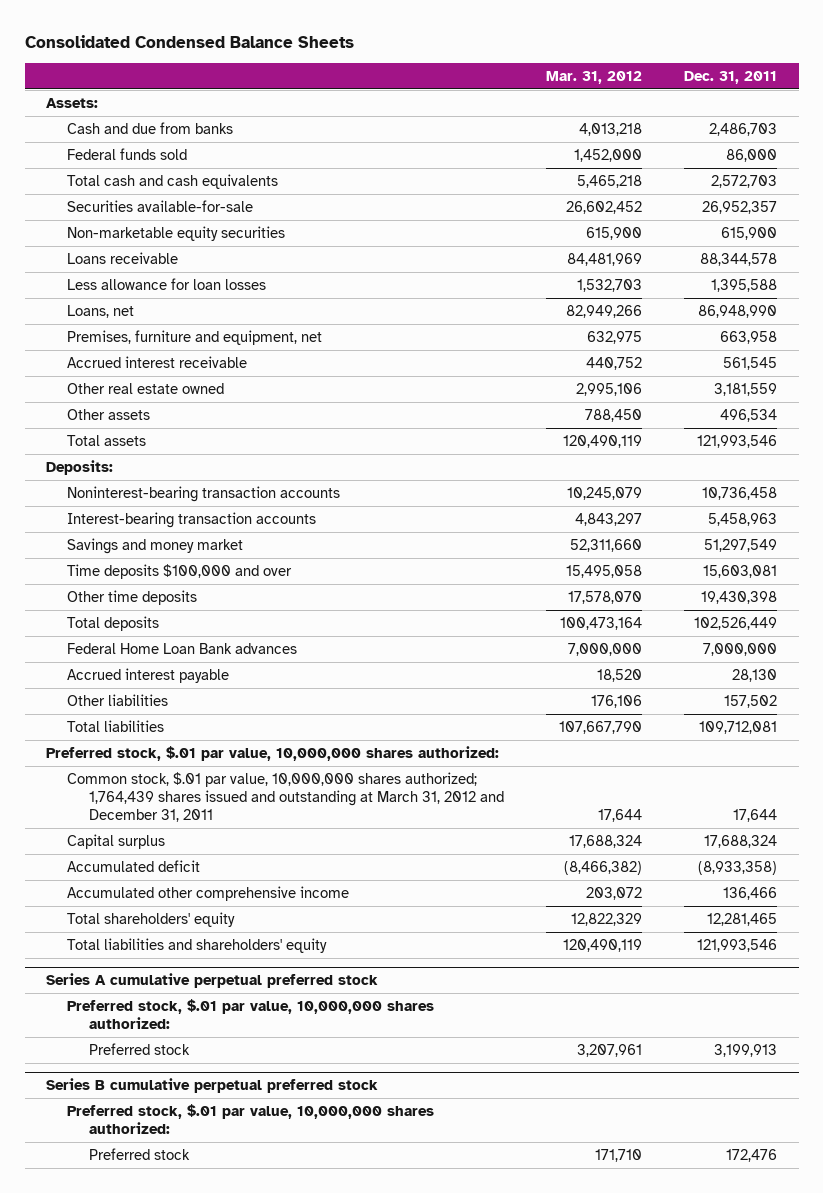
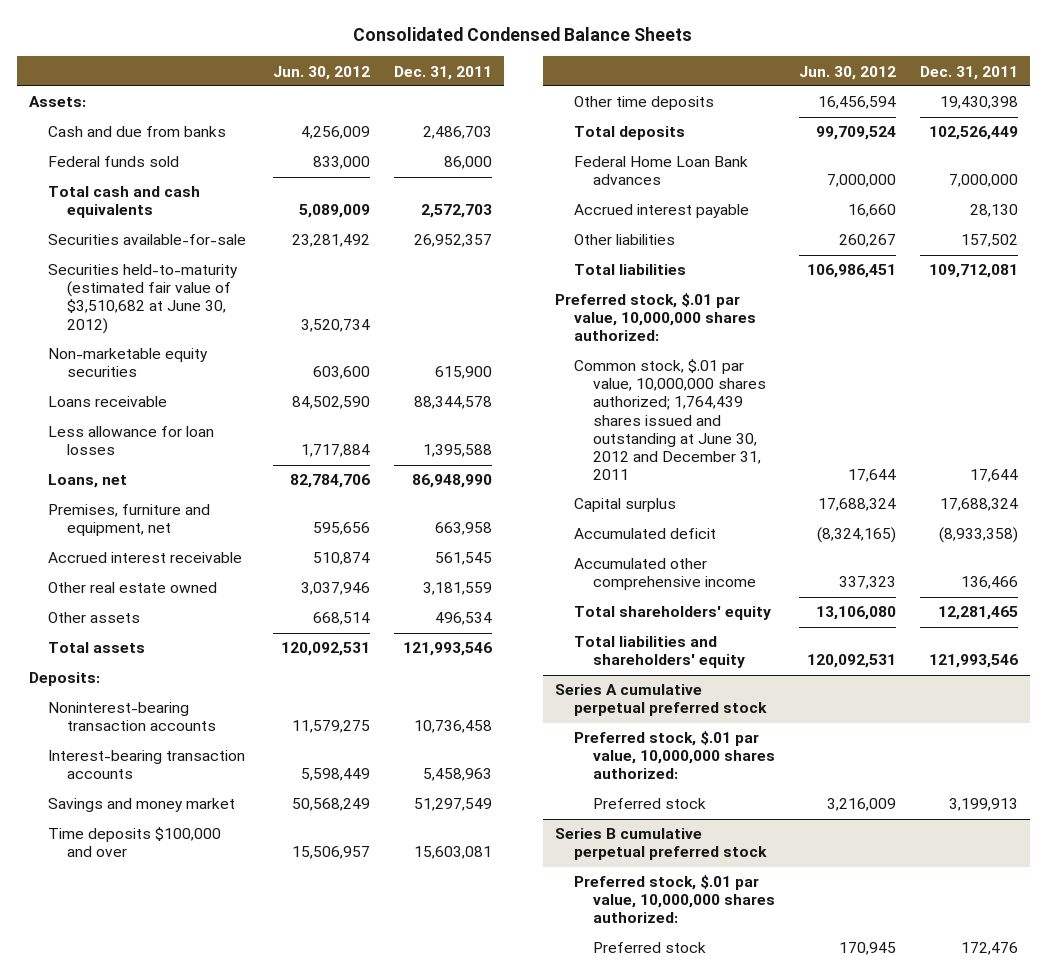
[545,70,642,84] Mar. 31, 2012 -> none
none -> [273,65,371,80] Jun. 30, 2012
none -> [48,264,239,334] Securities held-to-maturity (estimated fair value of $3,510,682 at June 30, 2012)
[67,772,504,823] Common stock, $.01 par value, 10,000,000 shares authorized; 1,764,439 shares issued and outstanding at March 31, 2012 and December 31, 2011 -> [573,359,766,480] Common stock, $.01 par value, 10,000,000 shares authorized; 1,764,439 shares issued and outstanding at June 30, 2012 and December 31, 2011

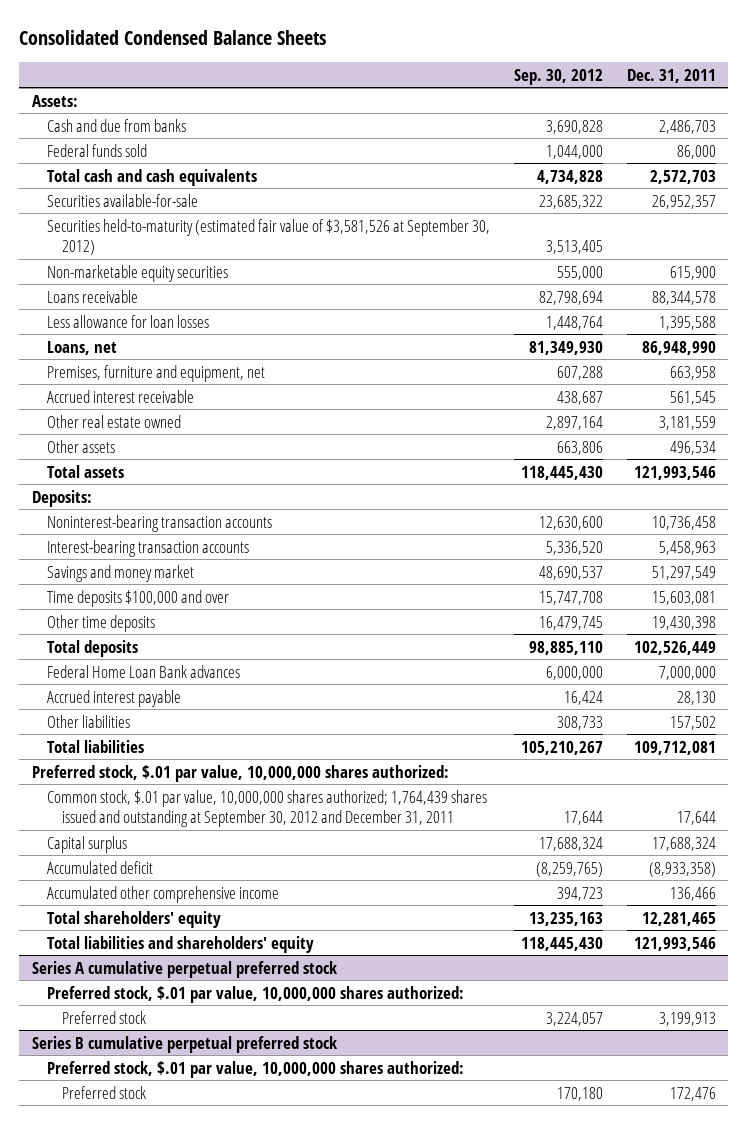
[273,65,371,80] Jun. 30, 2012 -> none
none -> [514,68,604,85] Sep. 30, 2012
[48,264,239,334] Securities held-to-maturity (estimated fair value of $3,510,682 at June 30, 2012) -> [46,218,490,256] Securities held-to-maturity (estimated fair value of $3,581,526 at September 30, 2012)
[573,359,766,480] Common stock, $.01 par value, 10,000,000 shares authorized; 1,764,439 shares issued and outstanding at June 30, 2012 and December 31, 2011 -> [46,789,487,828] Common stock, $.01 par value, 10,000,000 shares authorized; 1,764,439 shares issued and outstanding at September 30, 2012 and December 31, 2011

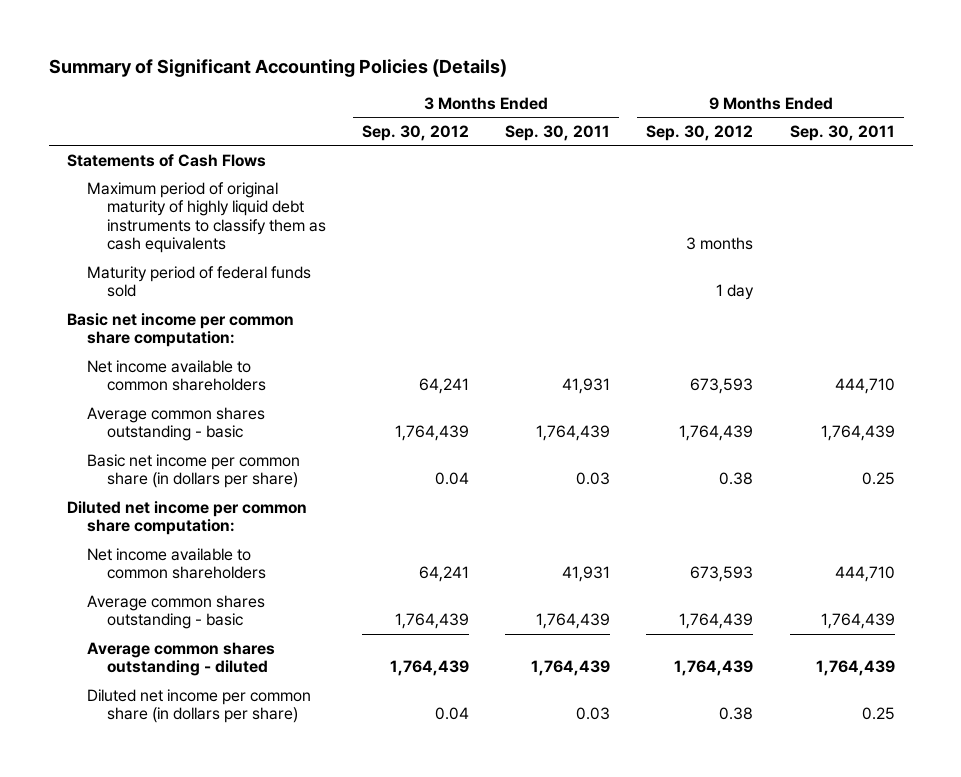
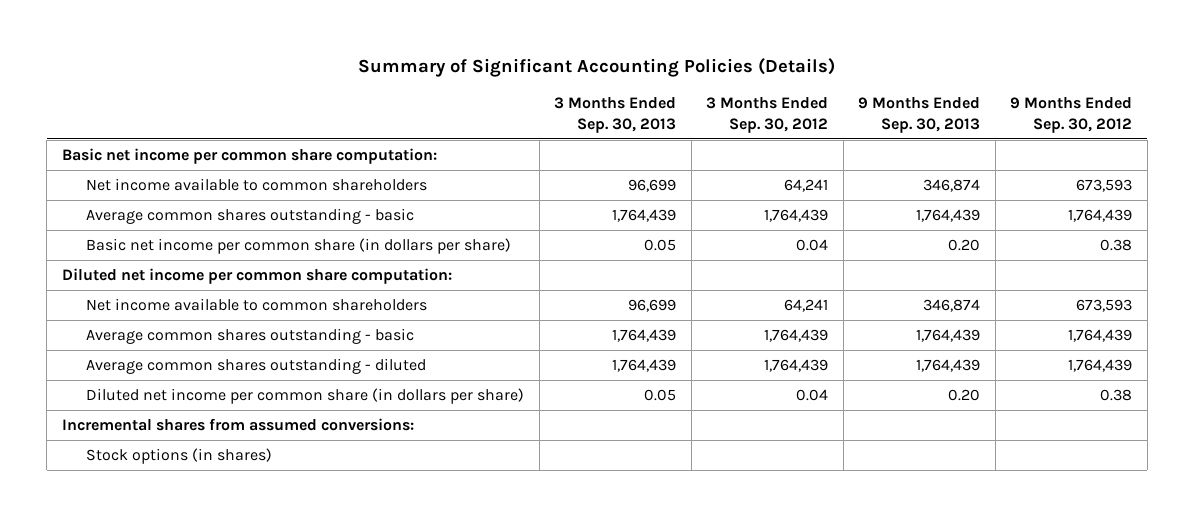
[505,125,611,142] Sep. 30, 2011 -> none
[789,125,895,142] Sep. 30, 2011 -> none
none -> [554,97,677,133] 3 Months Ended Sep. 30, 2013
none -> [858,97,981,133] 9 Months Ended Sep. 30, 2013
[66,153,266,167] Statements of Cash Flows -> none
[86,181,326,254] Maximum period of original maturity of highly liquid debt instruments to classify them as cash equivalents -> none
[86,265,311,298] Maturity period of federal funds sold -> none
none -> [61,418,414,432] Incremental shares from assumed conversions:
none -> [86,448,273,465] Stock options (in shares)

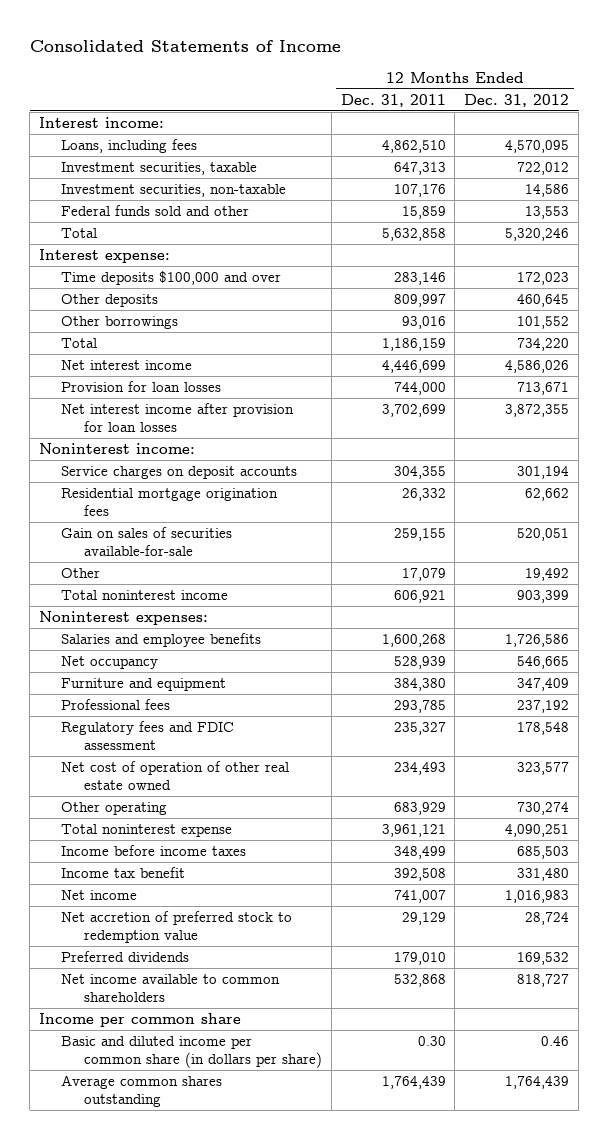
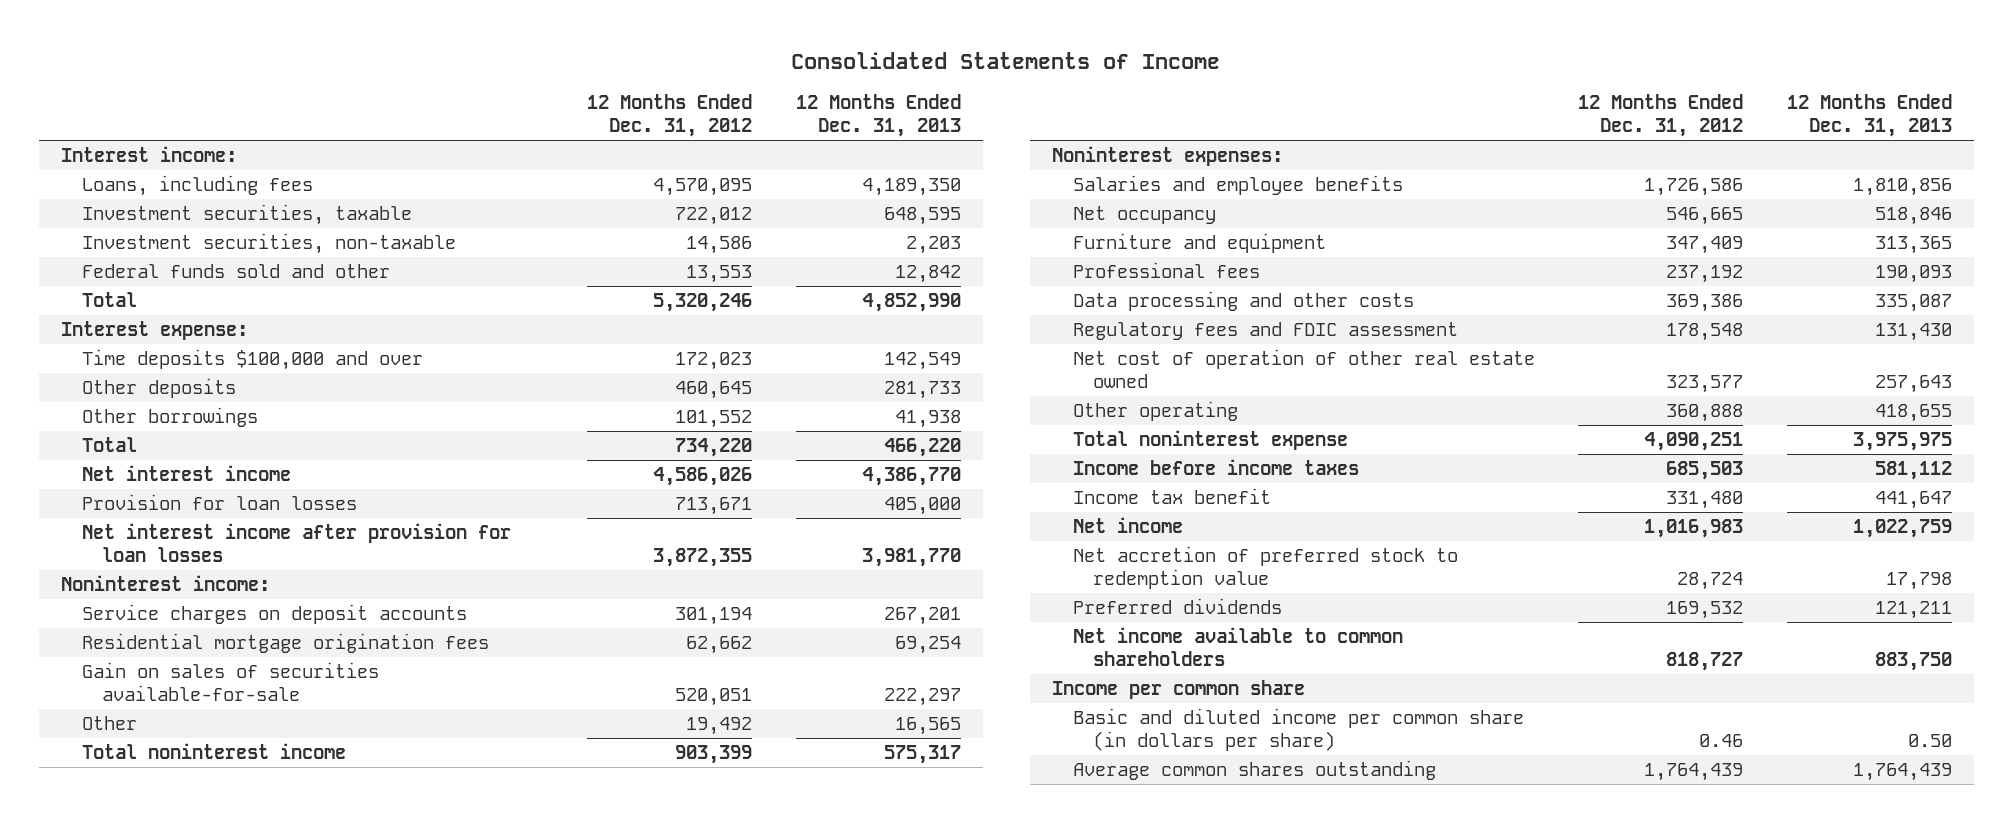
[340,93,446,107] Dec. 31, 2011 -> none
none -> [795,94,961,138] 12 Months Ended Dec. 31, 2013
none -> [1072,291,1414,312] Data processing and other costs
[517,802,570,816] 730,274 -> [1666,404,1744,423] 360,888

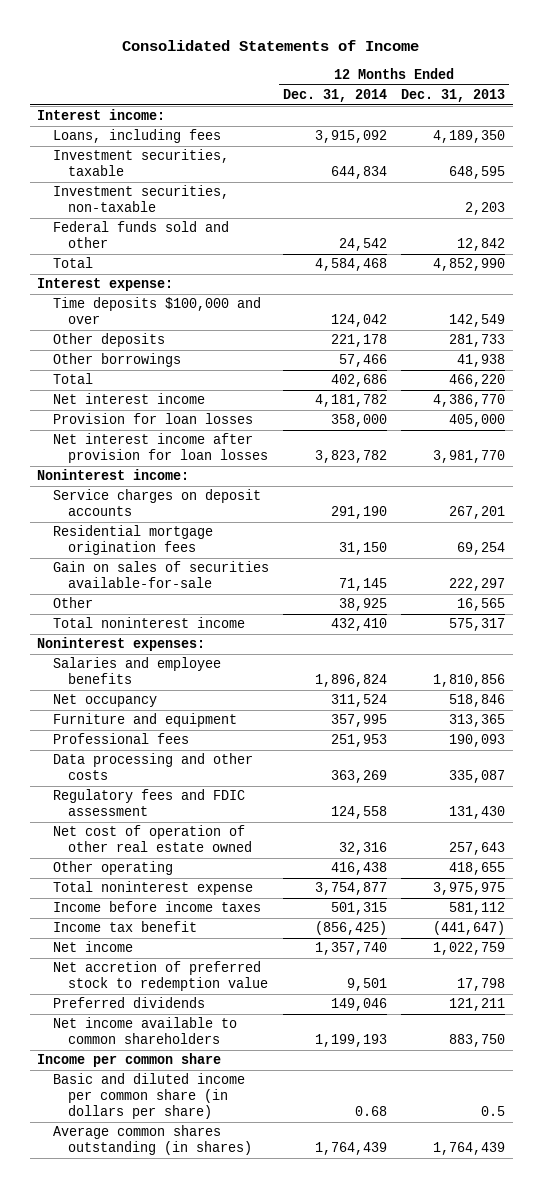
[587,94,753,138] 12 Months Ended Dec. 31, 2012 -> none
none -> [283,89,388,103] Dec. 31, 2014
[1874,491,1952,510] 441,647 -> [433,921,506,936] (441,647)
[1907,734,1952,748] 0.50 -> [481,1106,506,1117] 0.5
[1072,760,1436,781] Average common shares outstanding -> [52,1125,253,1156] Average common shares outstanding (in shares)

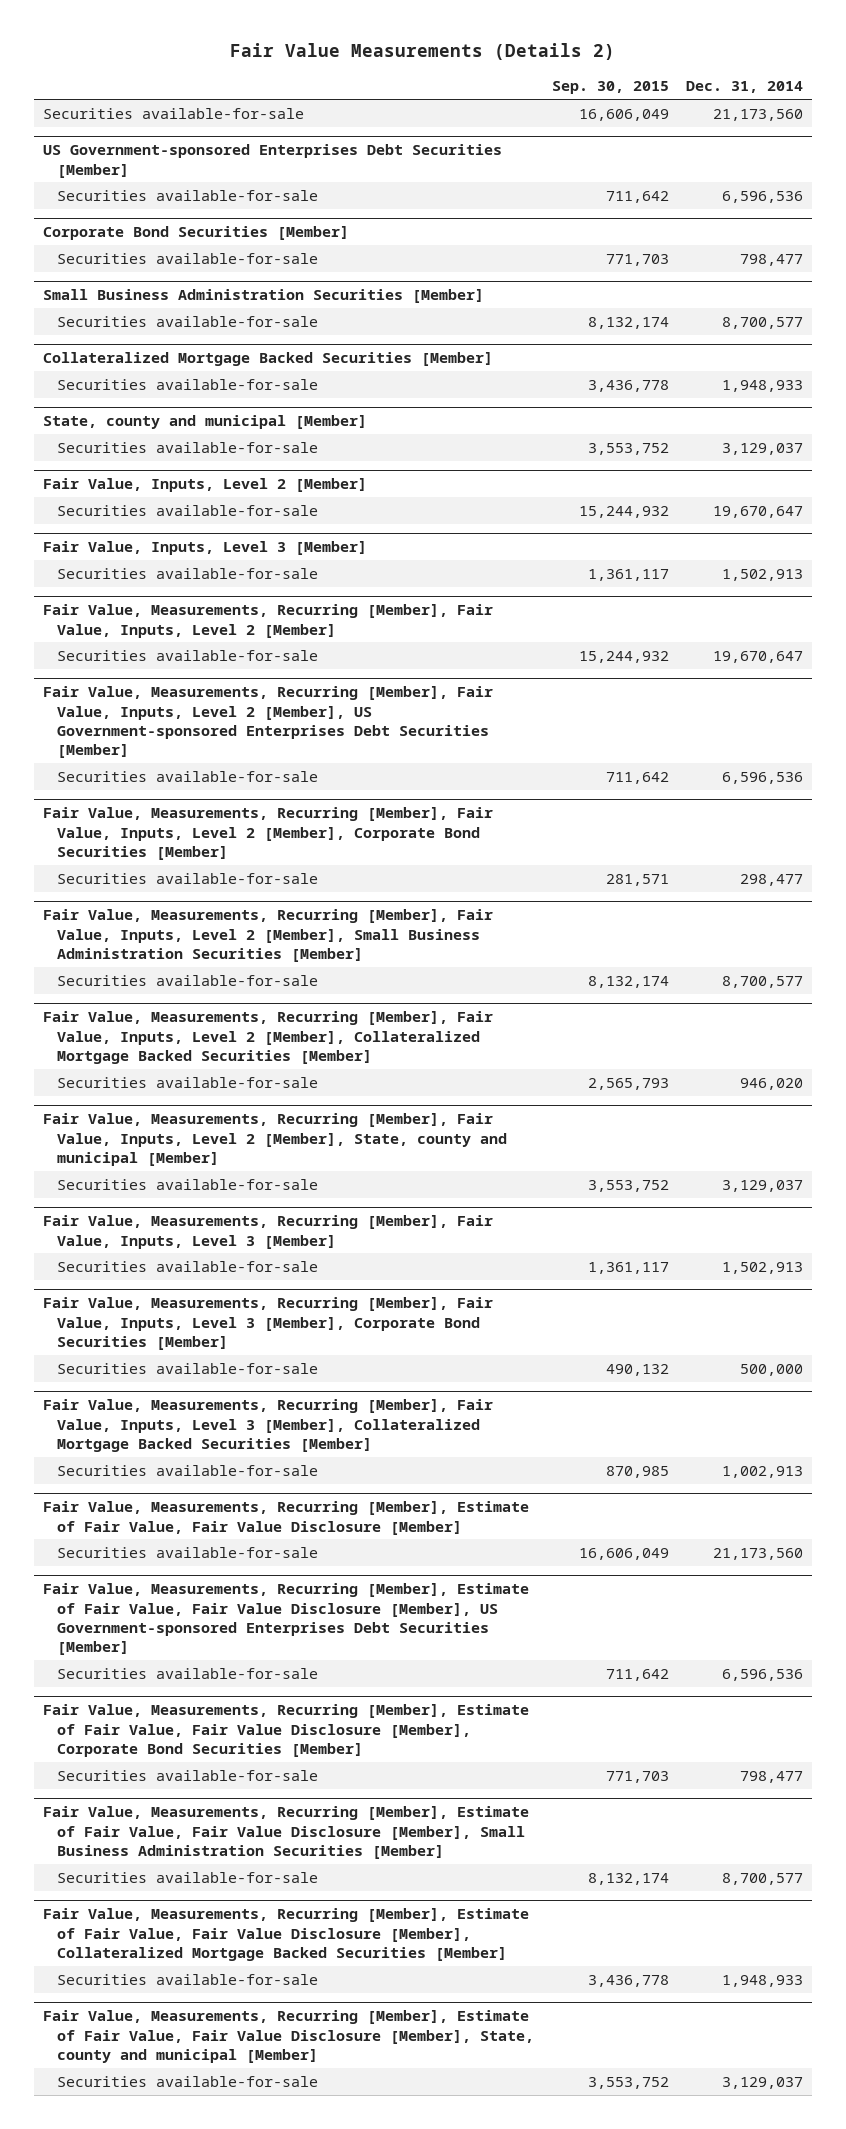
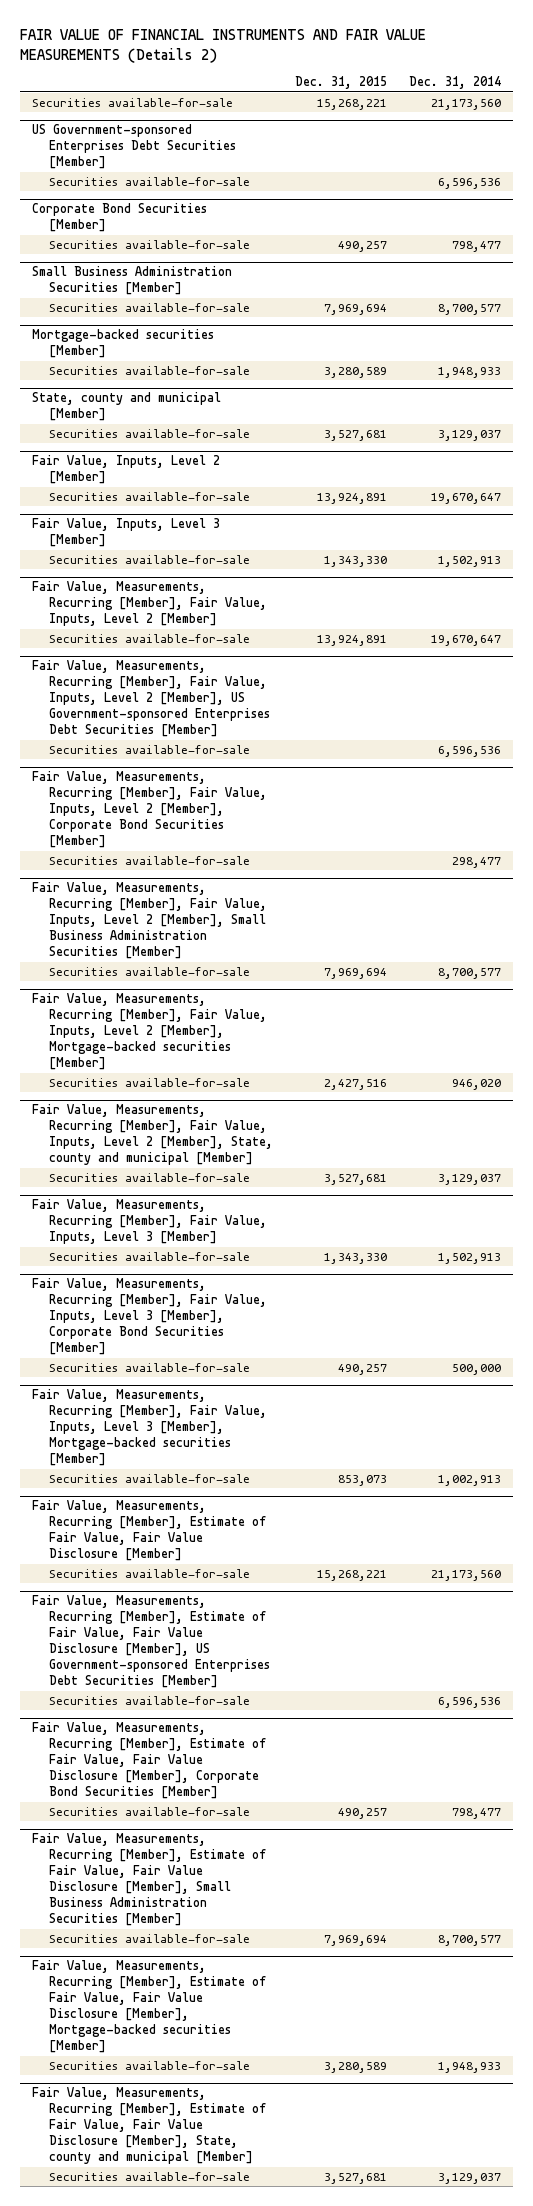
[229,43,615,61] Fair Value Measurements (Details 2) -> [20,29,427,63] FAIR VALUE OF FINANCIAL INSTRUMENTS AND FAIR VALUE MEASUREMENTS (Details 2)
[551,81,669,95] Sep. 30, 2015 -> none
none -> [295,76,388,90] Dec. 31, 2015
[42,352,493,367] Collateralized Mortgage Backed Securities [Member] -> [31,329,214,359] Mortgage-backed securities [Member]
[42,1011,493,1064] Fair Value, Measurements, Recurring [Member], Fair Value, Inputs, Level 2 [Member], Collateralized Mortgage Backed Securities [Member] -> [31,993,267,1071] Fair Value, Measurements, Recurring [Member], Fair Value, Inputs, Level 2 [Member], Mortgage-backed securities [Member]
[42,1399,493,1452] Fair Value, Measurements, Recurring [Member], Fair Value, Inputs, Level 3 [Member], Collateralized Mortgage Backed Securities [Member] -> [31,1389,267,1467] Fair Value, Measurements, Recurring [Member], Fair Value, Inputs, Level 3 [Member], Mortgage-backed securities [Member]
[42,1908,529,1961] Fair Value, Measurements, Recurring [Member], Estimate of Fair Value, Fair Value Disclosure [Member], Collateralized Mortgage Backed Securities [Member] -> [31,1960,266,2054] Fair Value, Measurements, Recurring [Member], Estimate of Fair Value, Fair Value Disclosure [Member], Mortgage-backed securities [Member]

